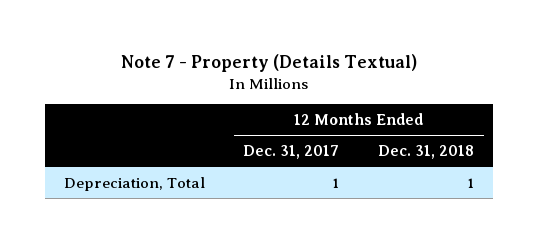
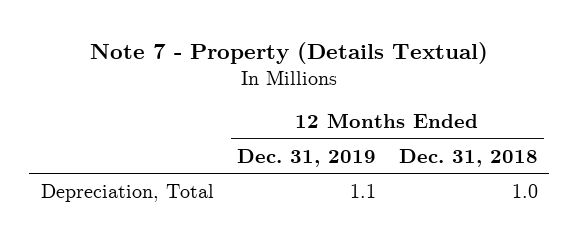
[243,144,340,159] Dec. 31, 2017 -> none
none -> [236,148,376,167] Dec. 31, 2019
[466,177,474,188] 1 -> [511,183,538,198] 1.0

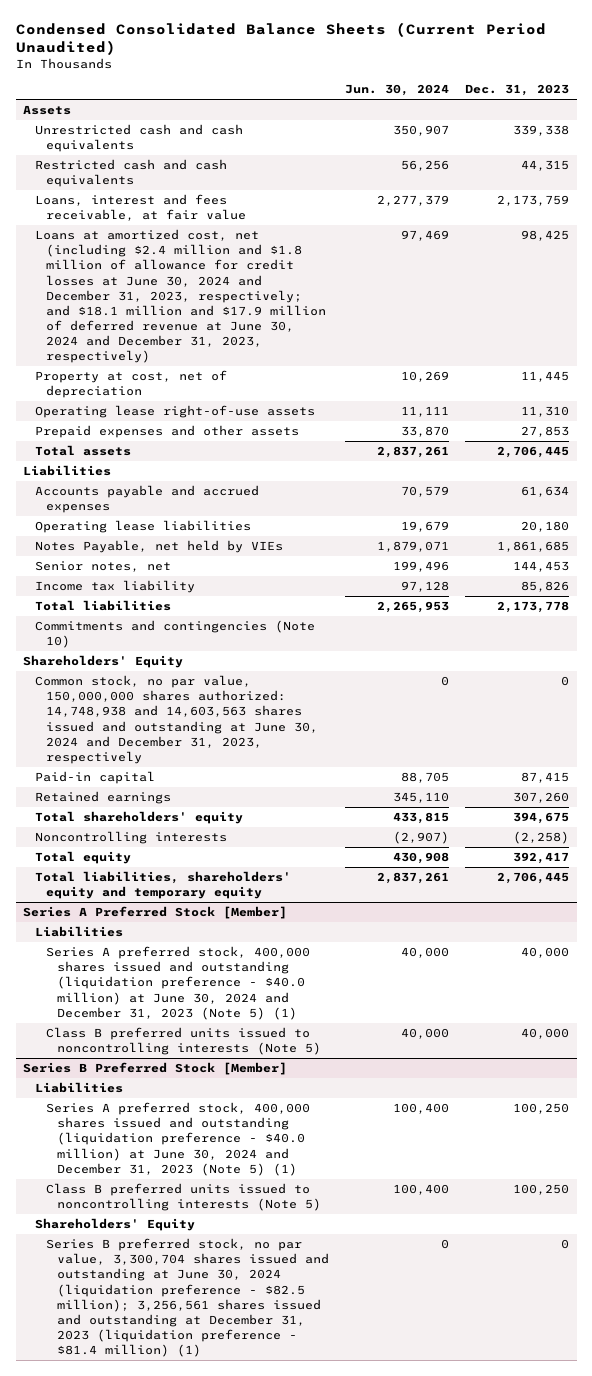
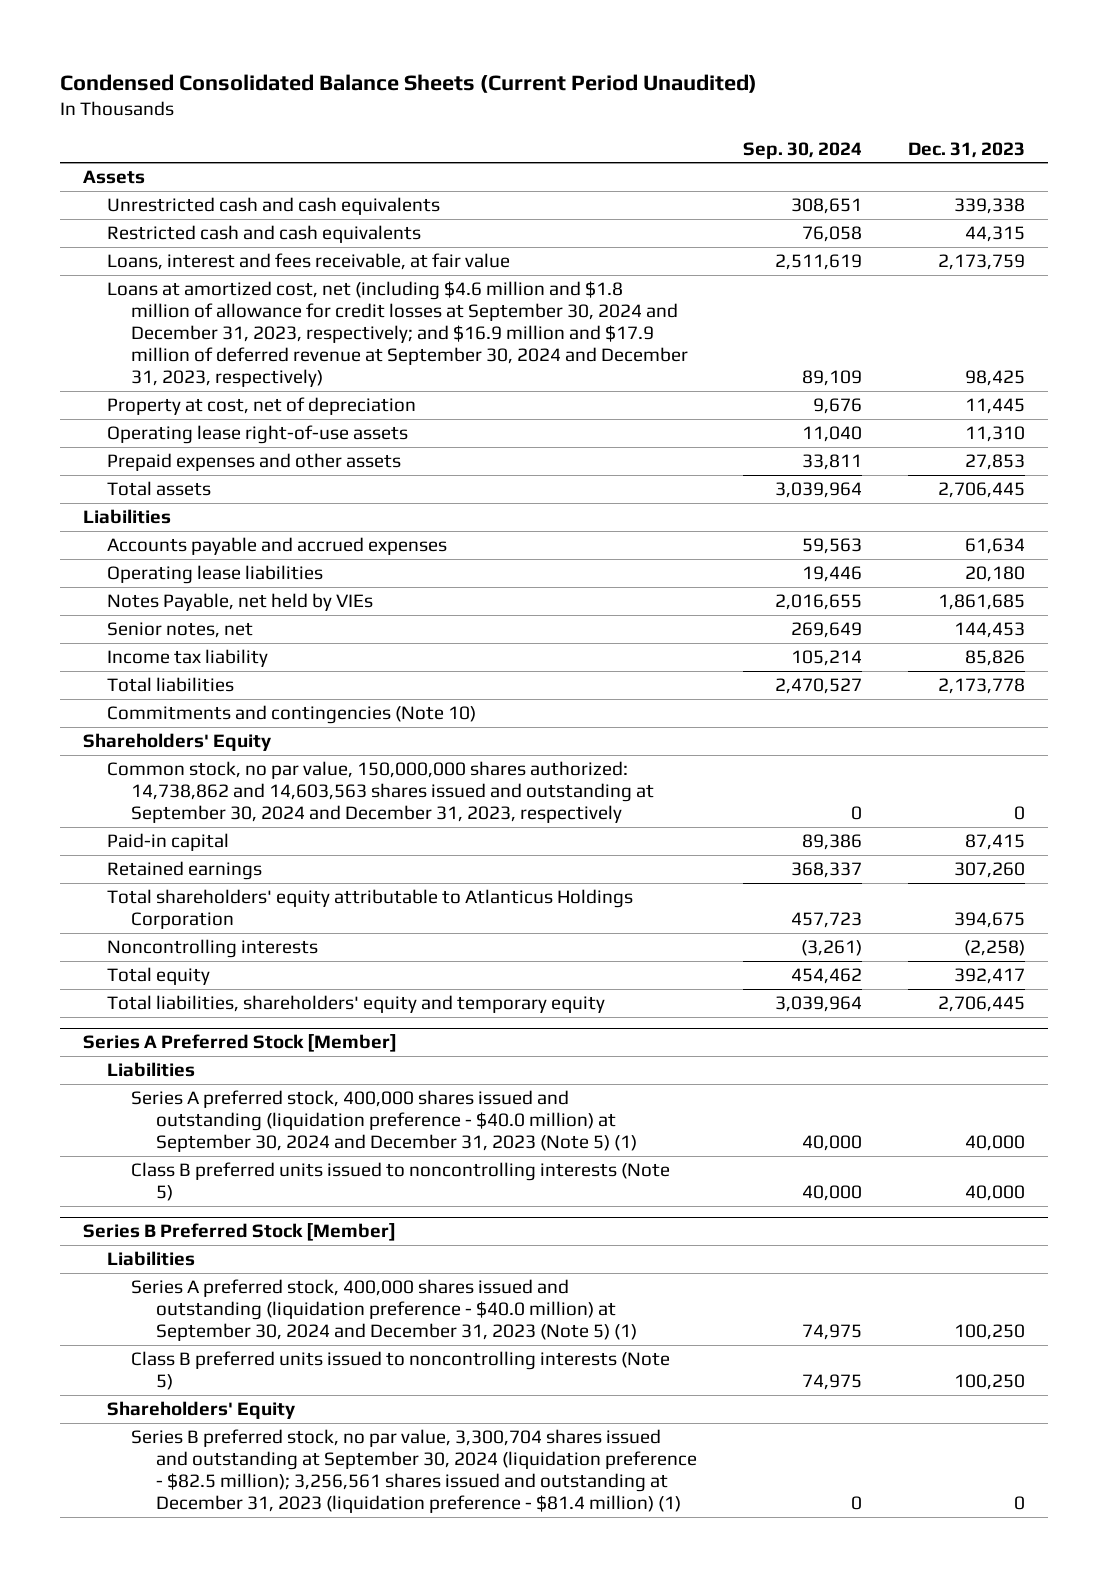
[345,84,450,97] Jun. 30, 2024 -> none
none -> [742,141,862,159] Sep. 30, 2024
[34,229,327,364] Loans at amortized cost, net (including $2.4 million and $1.8 million of allowance for credit losses at June 30, 2024 and December 31, 2023, respectively; and $18.1 million and $17.9 million of deferred revenue at June 30, 2024 and December 31, 2023, respectively) -> [107,281,689,388] Loans at amortized cost, net (including $4.6 million and $1.8 million of allowance for credit losses at September 30, 2024 and December 31, 2023, respectively; and $16.9 million and $17.9 million of deferred revenue at September 30, 2024 and December 31, 2023, respectively)
[34,675,319,764] Common stock, no par value, 150,000,000 shares authorized: 14,748,938 and 14,603,563 shares issued and outstanding at June 30, 2024 and December 31, 2023, respectively -> [107,761,655,824] Common stock, no par value, 150,000,000 shares authorized: 14,738,862 and 14,603,563 shares issued and outstanding at September 30, 2024 and December 31, 2023, respectively
[34,811,243,825] Total shareholders' equity -> [107,889,634,930] Total shareholders' equity attributable to Atlanticus Holdings Corporation
[46,946,311,1020] Series A preferred stock, 400,000 shares issued and outstanding (liquidation preference - $40.0 million) at June 30, 2024 and December 31, 2023 (Note 5) (1) -> [131,1090,637,1153] Series A preferred stock, 400,000 shares issued and outstanding (liquidation preference - $40.0 million) at September 30, 2024 and December 31, 2023 (Note 5) (1)
[46,1102,311,1176] Series A preferred stock, 400,000 shares issued and outstanding (liquidation preference - $40.0 million) at June 30, 2024 and December 31, 2023 (Note 5) (1) -> [131,1279,637,1342] Series A preferred stock, 400,000 shares issued and outstanding (liquidation preference - $40.0 million) at September 30, 2024 and December 31, 2023 (Note 5) (1)
[46,1238,330,1358] Series B preferred stock, no par value, 3,300,704 shares issued and outstanding at June 30, 2024 (liquidation preference - $82.5 million); 3,256,561 shares issued and outstanding at December 31, 2023 (liquidation preference - $81.4 million) (1) -> [131,1429,697,1514] Series B preferred stock, no par value, 3,300,704 shares issued and outstanding at September 30, 2024 (liquidation preference - $82.5 million); 3,256,561 shares issued and outstanding at December 31, 2023 (liquidation preference - $81.4 million) (1)

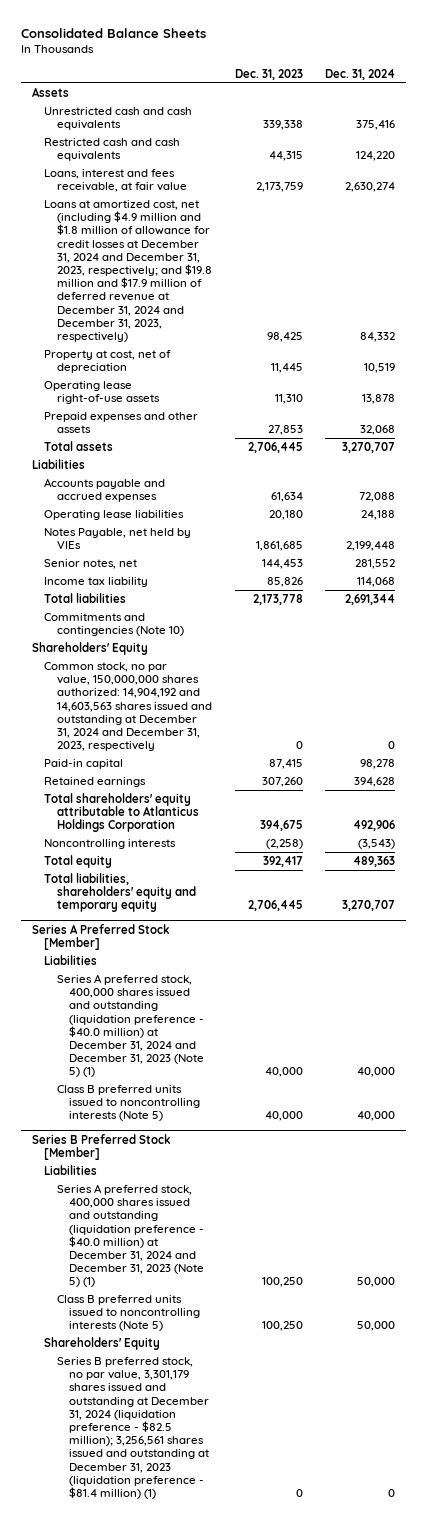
[59,73,757,93] Condensed Consolidated Balance Sheets (Current Period Unaudited) -> [20,28,206,39] Consolidated Balance Sheets
[742,141,862,159] Sep. 30, 2024 -> none
none -> [325,68,396,80] Dec. 31, 2024
[107,281,689,388] Loans at amortized cost, net (including $4.6 million and $1.8 million of allowance for credit losses at September 30, 2024 and December 31, 2023, respectively; and $16.9 million and $17.9 million of deferred revenue at September 30, 2024 and December 31, 2023, respectively) -> [44,199,212,343] Loans at amortized cost, net (including $4.9 million and $1.8 million of allowance for credit losses at December 31, 2024 and December 31, 2023, respectively; and $19.8 million and $17.9 million of deferred revenue at December 31, 2024 and December 31, 2023, respectively)
[107,761,655,824] Common stock, no par value, 150,000,000 shares authorized: 14,738,862 and 14,603,563 shares issued and outstanding at September 30, 2024 and December 31, 2023, respectively -> [44,661,212,752] Common stock, no par value, 150,000,000 shares authorized: 14,904,192 and 14,603,563 shares issued and outstanding at December 31, 2024 and December 31, 2023, respectively
[131,1090,637,1153] Series A preferred stock, 400,000 shares issued and outstanding (liquidation preference - $40.0 million) at September 30, 2024 and December 31, 2023 (Note 5) (1) -> [56,973,205,1078] Series A preferred stock, 400,000 shares issued and outstanding (liquidation preference - $40.0 million) at December 31, 2024 and December 31, 2023 (Note 5) (1)
[131,1279,637,1342] Series A preferred stock, 400,000 shares issued and outstanding (liquidation preference - $40.0 million) at September 30, 2024 and December 31, 2023 (Note 5) (1) -> [56,1183,205,1288] Series A preferred stock, 400,000 shares issued and outstanding (liquidation preference - $40.0 million) at December 31, 2024 and December 31, 2023 (Note 5) (1)
[131,1429,697,1514] Series B preferred stock, no par value, 3,300,704 shares issued and outstanding at September 30, 2024 (liquidation preference - $82.5 million); 3,256,561 shares issued and outstanding at December 31, 2023 (liquidation preference - $81.4 million) (1) -> [56,1356,210,1500] Series B preferred stock, no par value, 3,301,179 shares issued and outstanding at December 31, 2024 (liquidation preference - $82.5 million); 3,256,561 shares issued and outstanding at December 31, 2023 (liquidation preference - $81.4 million) (1)

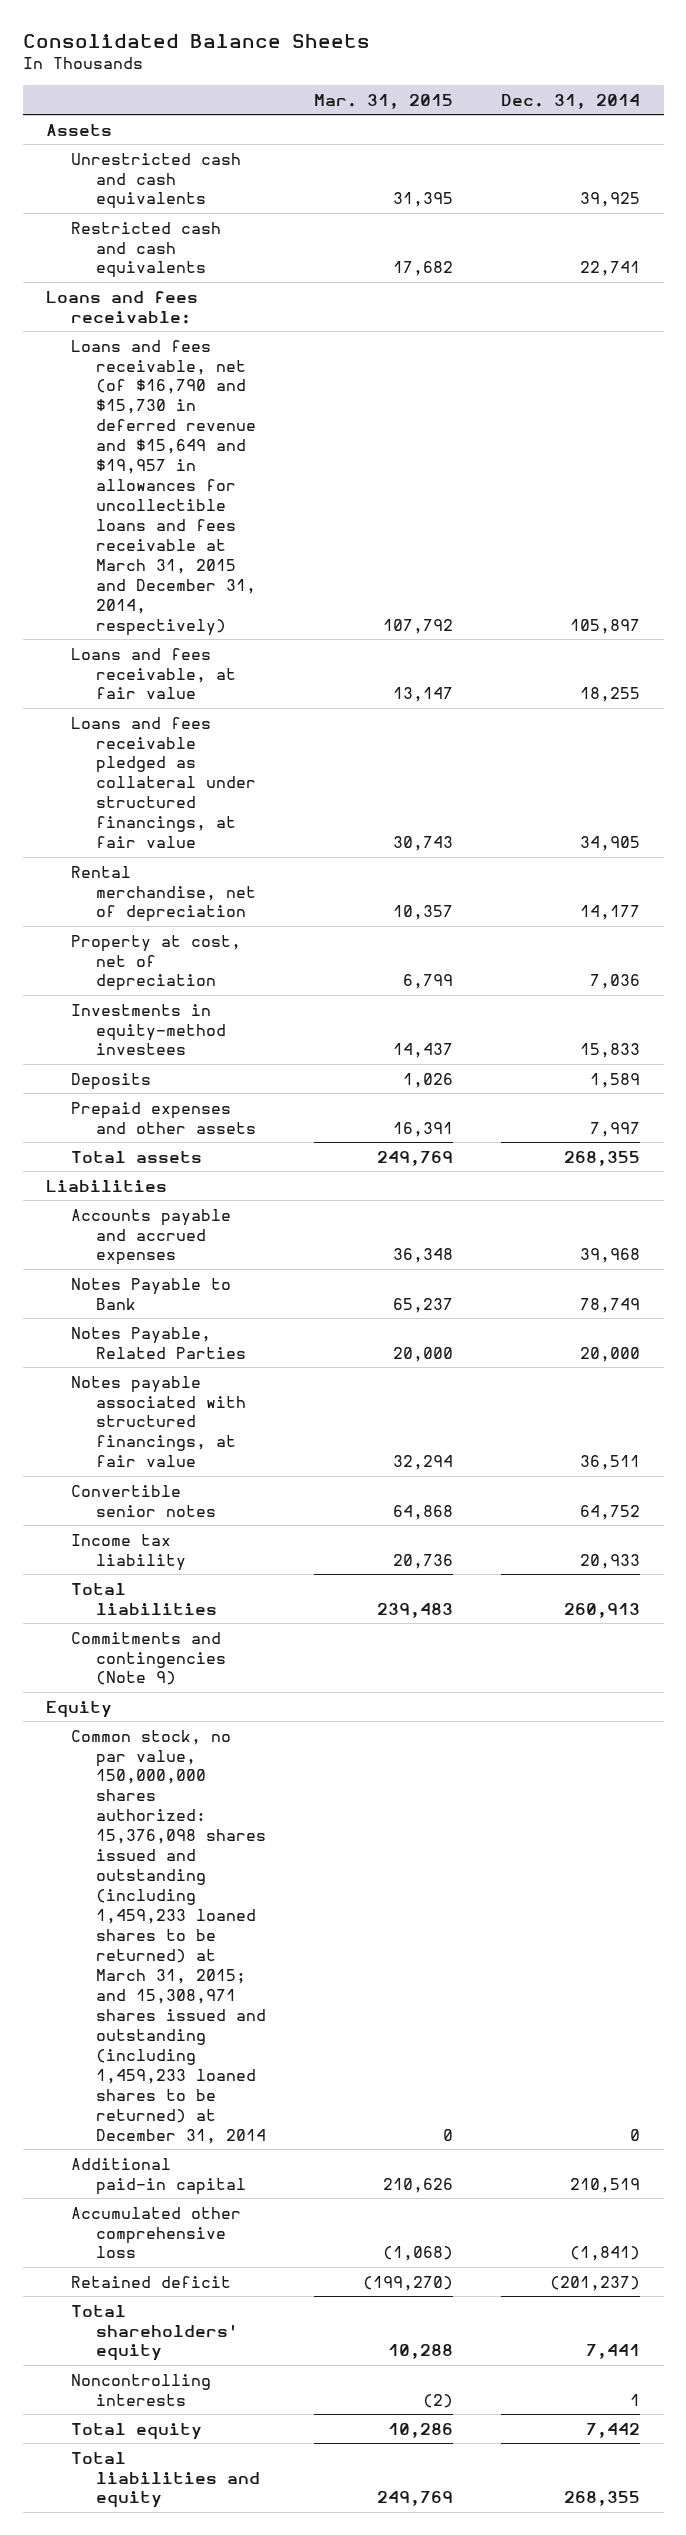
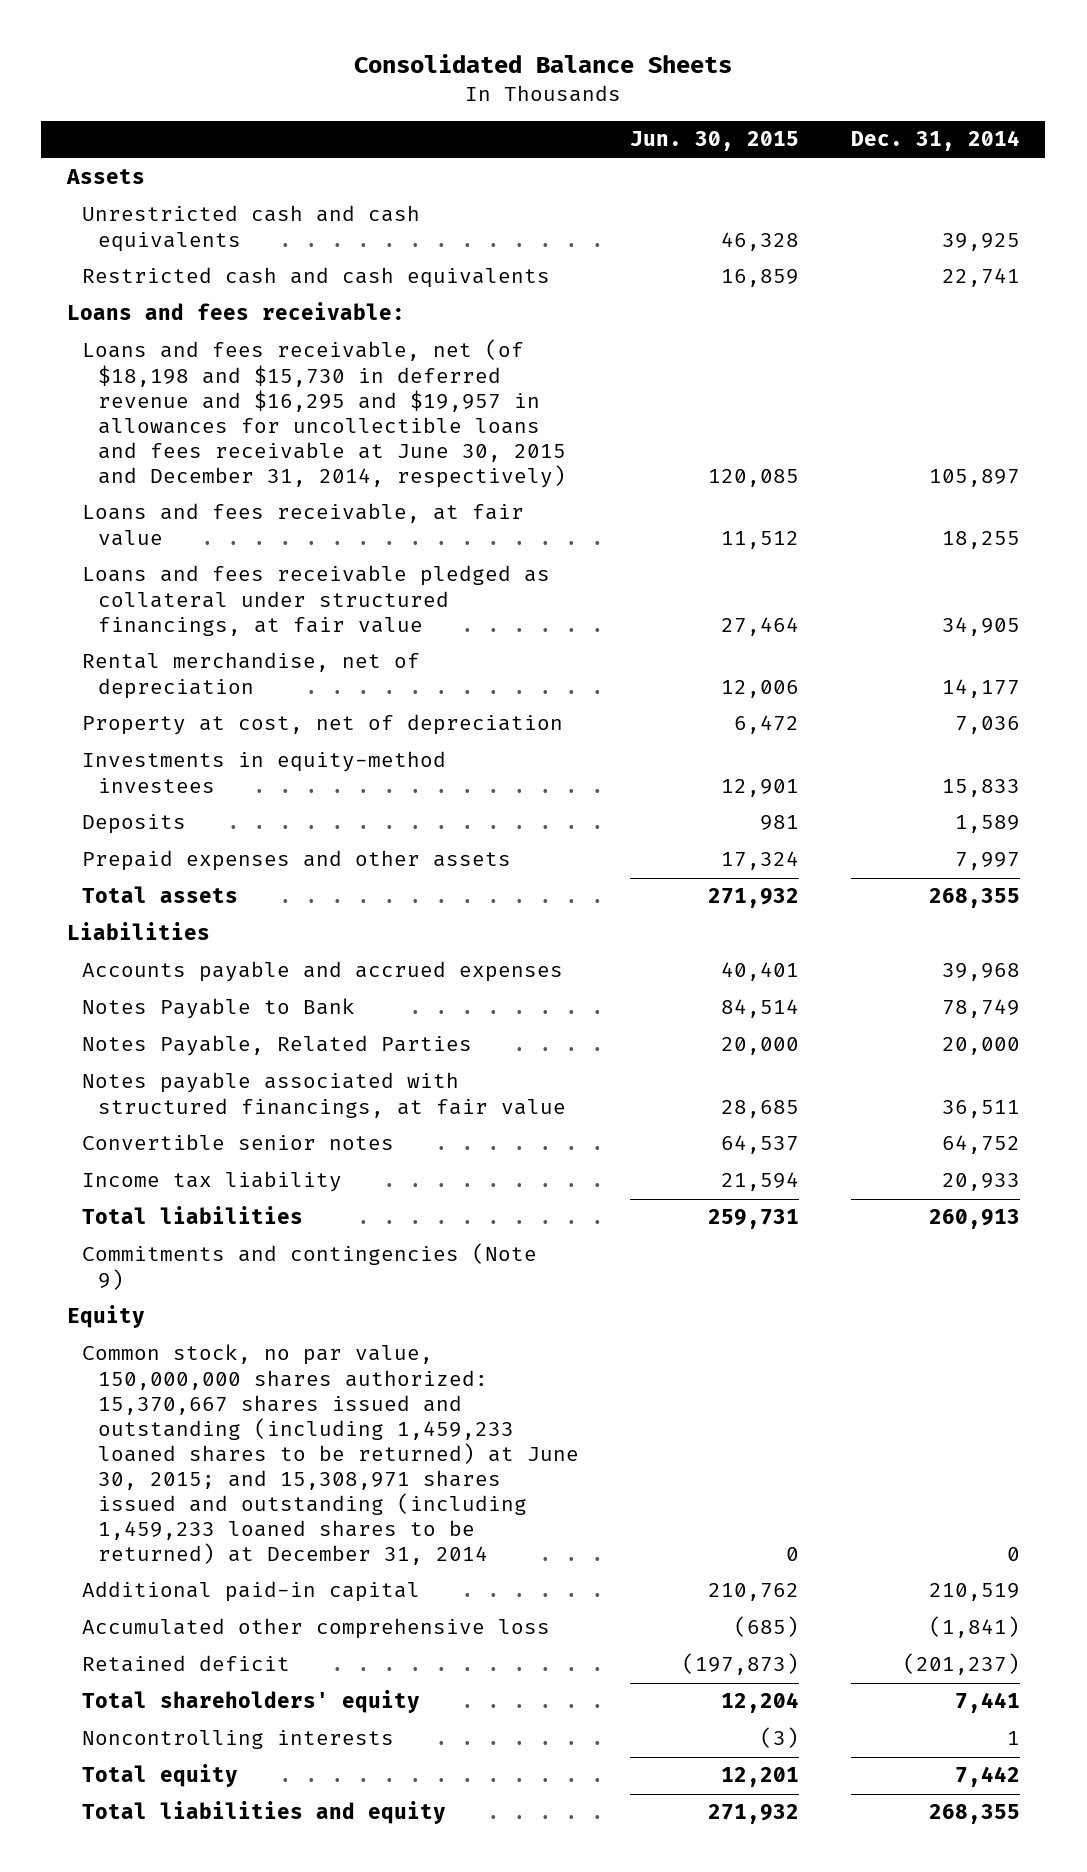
[314,93,454,109] Mar. 31, 2015 -> none
none -> [630,131,800,152] Jun. 30, 2015
[71,339,257,636] Loans and fees receivable, net (of $16,790 and $15,730 in deferred revenue and $15,649 and $19,957 in allowances for uncollectible loans and fees receivable at March 31, 2015 and December 31, 2014, respectively) -> [82,339,566,488] Loans and fees receivable, net (of $18,198 and $15,730 in deferred revenue and $16,295 and $19,957 in allowances for uncollectible loans and fees receivable at June 30, 2015 and December 31, 2014, respectively)
[71,1729,267,2144] Common stock, no par value, 150,000,000 shares authorized: 15,376,098 shares issued and outstanding (including 1,459,233 loaned shares to be returned) at March 31, 2015; and 15,308,971 shares issued and outstanding (including 1,459,233 loaned shares to be returned) at December 31, 2014 -> [82,1344,579,1565] Common stock, no par value, 150,000,000 shares authorized: 15,370,667 shares issued and outstanding (including 1,459,233 loaned shares to be returned) at June 30, 2015; and 15,308,971 shares issued and outstanding (including 1,459,233 loaned shares to be returned) at December 31, 2014

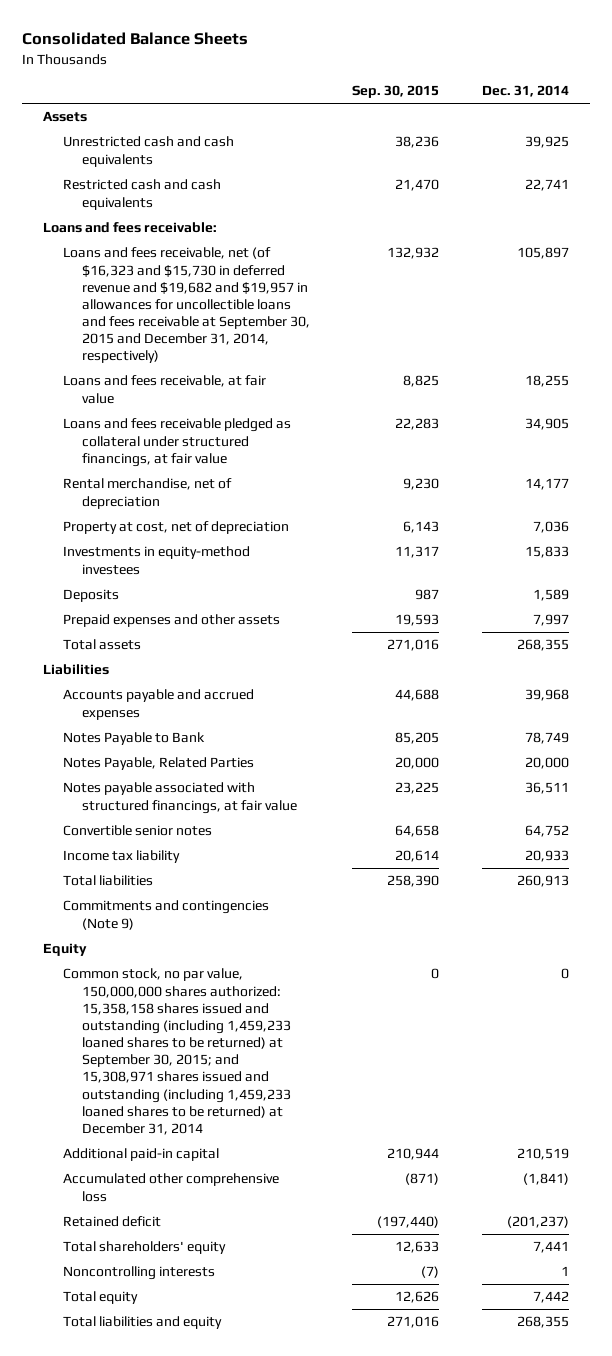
[630,131,800,152] Jun. 30, 2015 -> none
none -> [352,85,440,99] Sep. 30, 2015
[82,339,566,488] Loans and fees receivable, net (of $18,198 and $15,730 in deferred revenue and $16,295 and $19,957 in allowances for uncollectible loans and fees receivable at June 30, 2015 and December 31, 2014, respectively) -> [62,247,310,364] Loans and fees receivable, net (of $16,323 and $15,730 in deferred revenue and $19,682 and $19,957 in allowances for uncollectible loans and fees receivable at September 30, 2015 and December 31, 2014, respectively)
[82,1344,579,1565] Common stock, no par value, 150,000,000 shares authorized: 15,370,667 shares issued and outstanding (including 1,459,233 loaned shares to be returned) at June 30, 2015; and 15,308,971 shares issued and outstanding (including 1,459,233 loaned shares to be returned) at December 31, 2014 -> [62,968,291,1135] Common stock, no par value, 150,000,000 shares authorized: 15,358,158 shares issued and outstanding (including 1,459,233 loaned shares to be returned) at September 30, 2015; and 15,308,971 shares issued and outstanding (including 1,459,233 loaned shares to be returned) at December 31, 2014

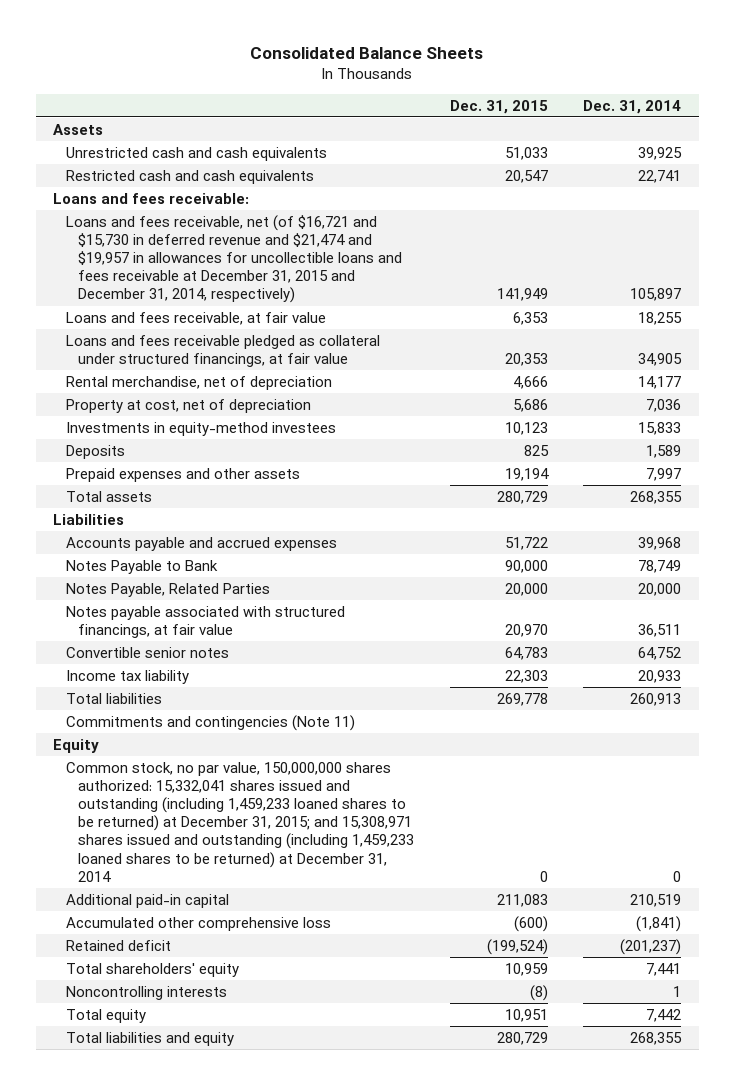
[352,85,440,99] Sep. 30, 2015 -> none
none -> [449,99,548,114] Dec. 31, 2015
[62,247,310,364] Loans and fees receivable, net (of $16,323 and $15,730 in deferred revenue and $19,682 and $19,957 in allowances for uncollectible loans and fees receivable at September 30, 2015 and December 31, 2014, respectively) -> [65,214,403,304] Loans and fees receivable, net (of $16,721 and $15,730 in deferred revenue and $21,474 and $19,957 in allowances for uncollectible loans and fees receivable at December 31, 2015 and December 31, 2014, respectively)
[62,900,269,930] Commitments and contingencies (Note 9) -> [65,714,355,731] Commitments and contingencies (Note 11)
[62,968,291,1135] Common stock, no par value, 150,000,000 shares authorized: 15,358,158 shares issued and outstanding (including 1,459,233 loaned shares to be returned) at September 30, 2015; and 15,308,971 shares issued and outstanding (including 1,459,233 loaned shares to be returned) at December 31, 2014 -> [65,761,415,882] Common stock, no par value, 150,000,000 shares authorized: 15,332,041 shares issued and outstanding (including 1,459,233 loaned shares to be returned) at December 31, 2015; and 15,308,971 shares issued and outstanding (including 1,459,233 loaned shares to be returned) at December 31, 2014

